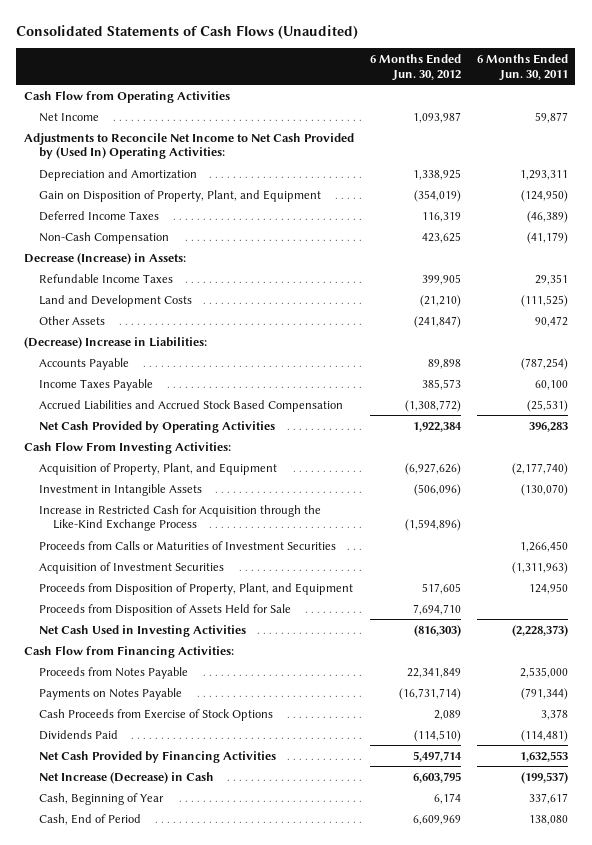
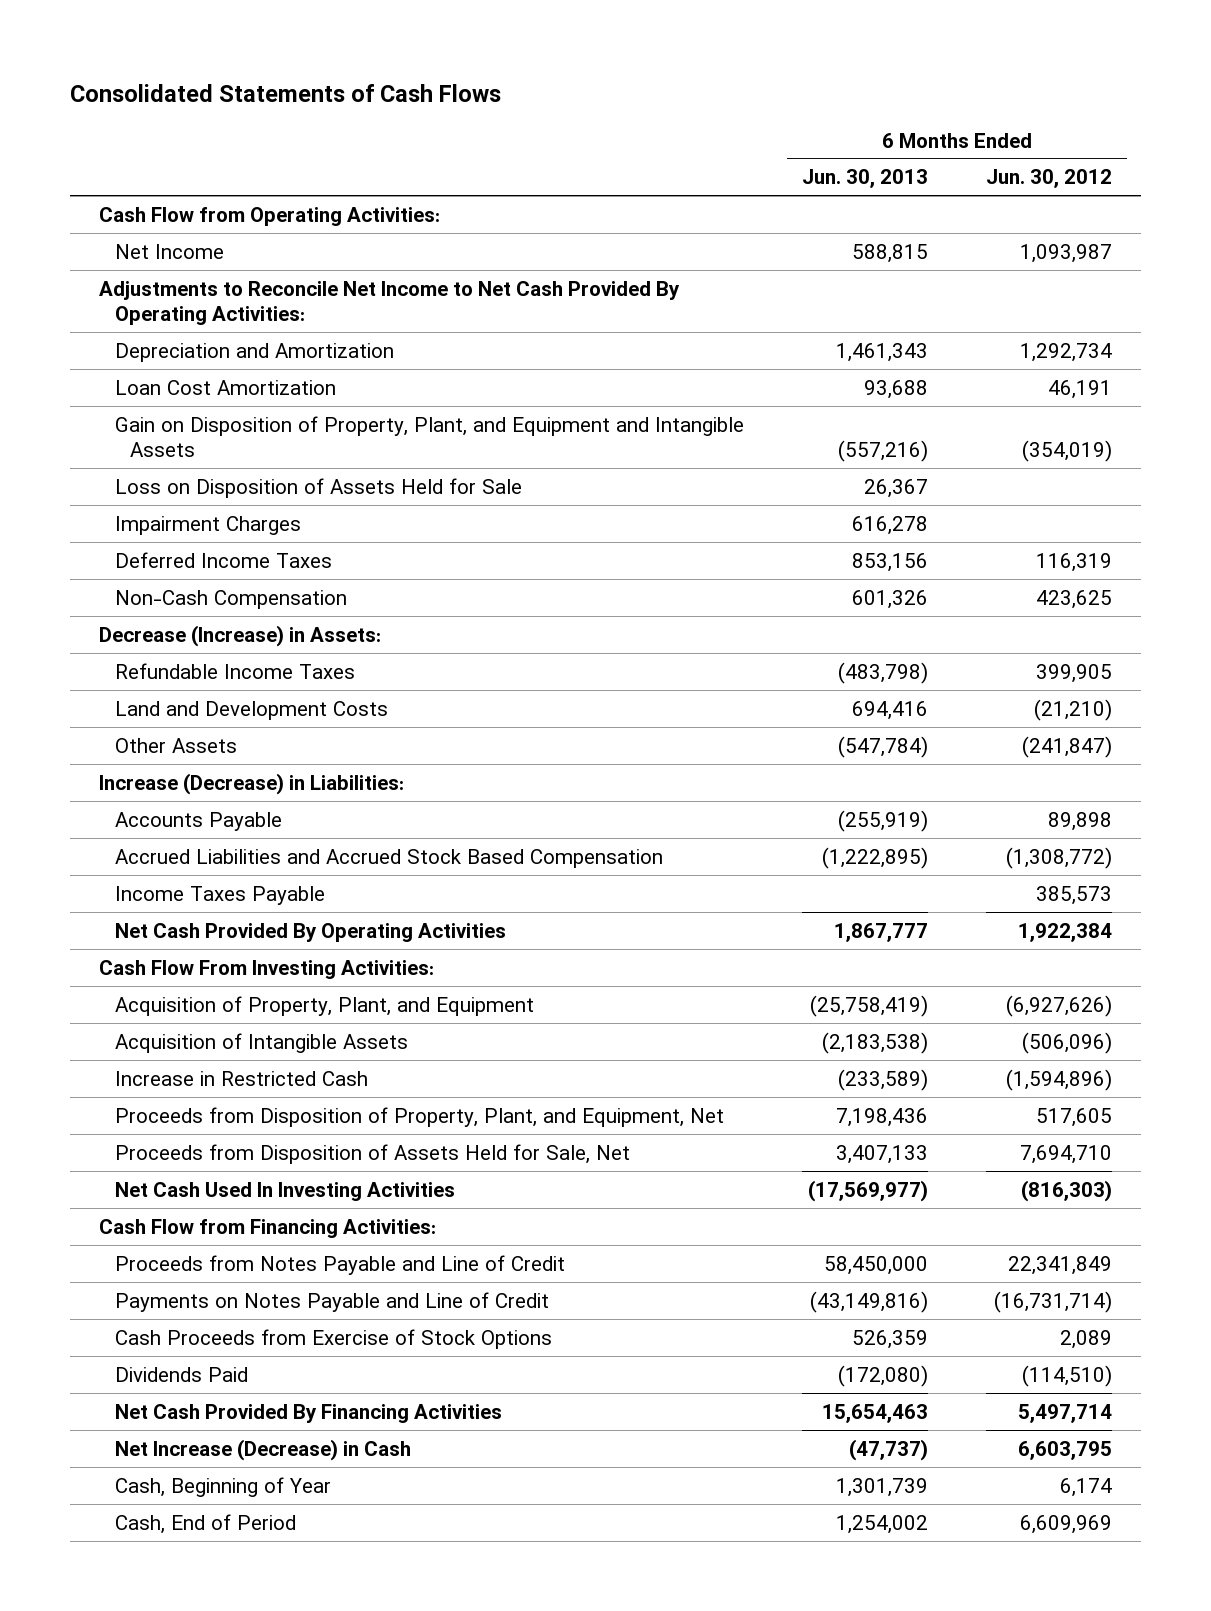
[16,24,359,39] Consolidated Statements of Cash Flows (Unaudited) -> [69,83,501,102] Consolidated Statements of Cash Flows
[476,53,568,81] 6 Months Ended Jun. 30, 2011 -> none
none -> [801,169,928,189] Jun. 30, 2013
[24,90,231,103] Cash Flow from Operating Activities -> [99,206,441,226] Cash Flow from Operating Activities:
[24,132,355,160] Adjustments to Reconcile Net Income to Net Cash Provided by (Used In) Operating Activities: -> [99,280,681,326] Adjustments to Reconcile Net Income to Net Cash Provided By Operating Activities:
[412,168,461,180] 1,338,925 -> [1020,342,1113,362] 1,292,734
none -> [114,379,336,395] Loan Cost Amortization
[38,189,321,202] Gain on Disposition of Property, Plant, and Equipment -> [114,415,744,458] Gain on Disposition of Property, Plant, and Equipment and Intangible Assets
none -> [114,477,522,498] Loss on Disposition of Assets Held for Sale
none -> [114,515,301,535] Impairment Charges
[24,336,208,349] (Decrease) Increase in Liabilities: -> [99,772,405,795] Increase (Decrease) in Liabilities:
[38,378,153,391] Income Taxes Payable -> [114,885,325,905] Income Taxes Payable
[38,420,275,433] Net Cash Provided by Operating Activities -> [114,922,506,942] Net Cash Provided By Operating Activities
[38,540,336,550] Proceeds from Calls or Maturities of Investment Securities -> none
[38,561,224,574] Acquisition of Investment Securities -> none
[38,483,202,496] Investment in Intangible Assets -> [114,1032,408,1053] Acquisition of Intangible Assets
[38,504,321,532] Increase in Restricted Cash for Acquisition through the Like-Kind Exchange Process -> [114,1070,368,1086] Increase in Restricted Cash
[38,582,353,595] Proceeds from Disposition of Property, Plant, and Equipment -> [114,1106,724,1127] Proceeds from Disposition of Property, Plant, and Equipment, Net
[38,603,291,616] Proceeds from Disposition of Assets Held for Sale -> [114,1143,630,1164] Proceeds from Disposition of Assets Held for Sale, Net
[38,624,246,637] Net Cash Used in Investing Activities -> [114,1181,455,1201] Net Cash Used In Investing Activities
[38,666,188,679] Proceeds from Notes Payable -> [114,1254,565,1275] Proceeds from Notes Payable and Line of Credit
[38,687,182,700] Payments on Notes Payable -> [114,1291,549,1312] Payments on Notes Payable and Line of Credit
[38,750,276,763] Net Cash Provided by Financing Activities -> [114,1403,502,1423] Net Cash Provided By Financing Activities

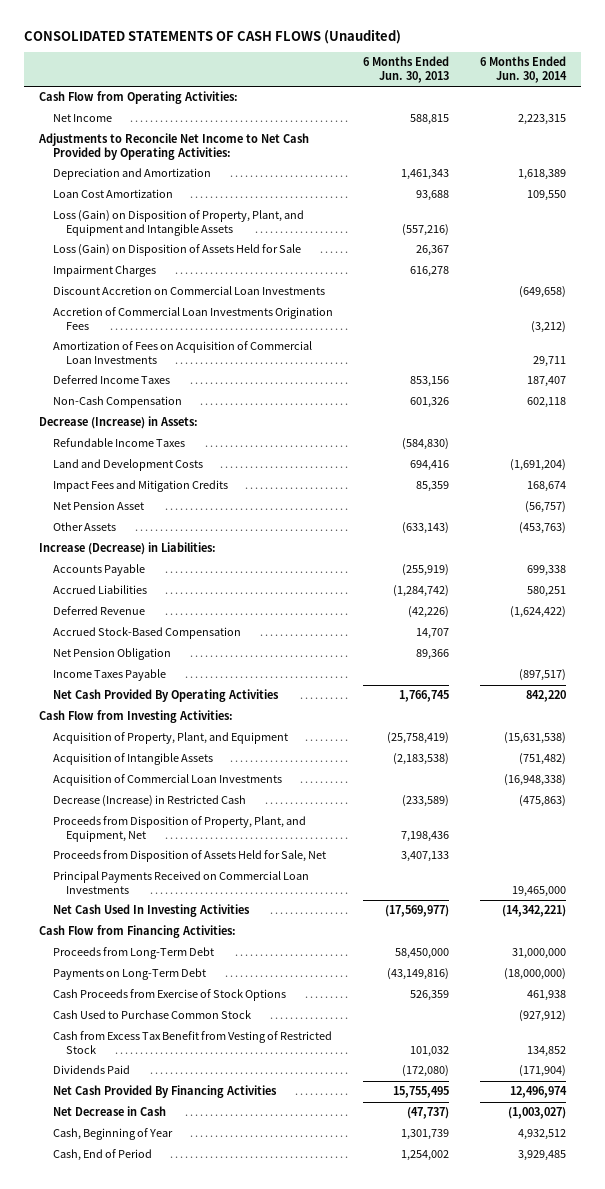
[69,83,501,102] Consolidated Statements of Cash Flows -> [23,29,401,45] CONSOLIDATED STATEMENTS OF CASH FLOWS (Unaudited)
[986,169,1113,189] Jun. 30, 2012 -> none
none -> [479,56,567,84] 6 Months Ended Jun. 30, 2014
[99,280,681,326] Adjustments to Reconcile Net Income to Net Cash Provided By Operating Activities: -> [38,133,310,161] Adjustments to Reconcile Net Income to Net Cash Provided by Operating Activities:
[114,415,744,458] Gain on Disposition of Property, Plant, and Equipment and Intangible Assets -> [52,210,304,237] Loss (Gain) on Disposition of Property, Plant, and Equipment and Intangible Assets
[114,477,522,498] Loss on Disposition of Assets Held for Sale -> [52,244,301,257] Loss (Gain) on Disposition of Assets Held for Sale
none -> [52,286,325,296] Discount Accretion on Commercial Loan Investments
none -> [52,307,333,331] Accretion of Commercial Loan Investments Origination Fees
none -> [52,341,312,365] Amortization of Fees on Acquisition of Commercial Loan Investments
[837,661,928,684] (483,798) -> [402,438,450,451] (584,830)
none -> [52,480,228,493] Impact Fees and Mitigation Credits
none -> [52,501,144,511] Net Pension Asset
[837,735,928,758] (547,784) -> [402,522,450,535] (633,143)
[114,848,663,868] Accrued Liabilities and Accrued Stock Based Compensation -> [52,585,147,595] Accrued Liabilities
[821,846,928,869] (1,222,895) -> [393,585,450,598] (1,284,742)
none -> [52,606,145,616] Deferred Revenue
none -> [52,627,241,640] Accrued Stock-Based Compensation
none -> [52,648,171,661] Net Pension Obligation
[833,922,928,942] 1,867,777 -> [399,690,450,703] 1,766,745
[99,959,435,979] Cash Flow From Investing Activities: -> [39,710,234,724] Cash Flow from Investing Activities:
none -> [52,774,282,787] Acquisition of Commercial Loan Investments
[114,1070,368,1086] Increase in Restricted Cash -> [52,795,246,808] Decrease (Increase) in Restricted Cash
none -> [52,871,309,895] Principal Payments Received on Commercial Loan Investments
[114,1254,565,1275] Proceeds from Notes Payable and Line of Credit -> [52,947,214,960] Proceeds from Long-Term Debt
[114,1291,549,1312] Payments on Notes Payable and Line of Credit -> [52,968,206,981] Payments on Long-Term Debt
none -> [52,1010,251,1020] Cash Used to Purchase Common Stock
none -> [52,1031,332,1055] Cash from Excess Tax Benefit from Vesting of Restricted Stock
[821,1403,928,1423] 15,654,463 -> [393,1086,450,1099] 15,755,495
[114,1438,411,1461] Net Increase (Decrease) in Cash -> [52,1106,166,1117] Net Decrease in Cash

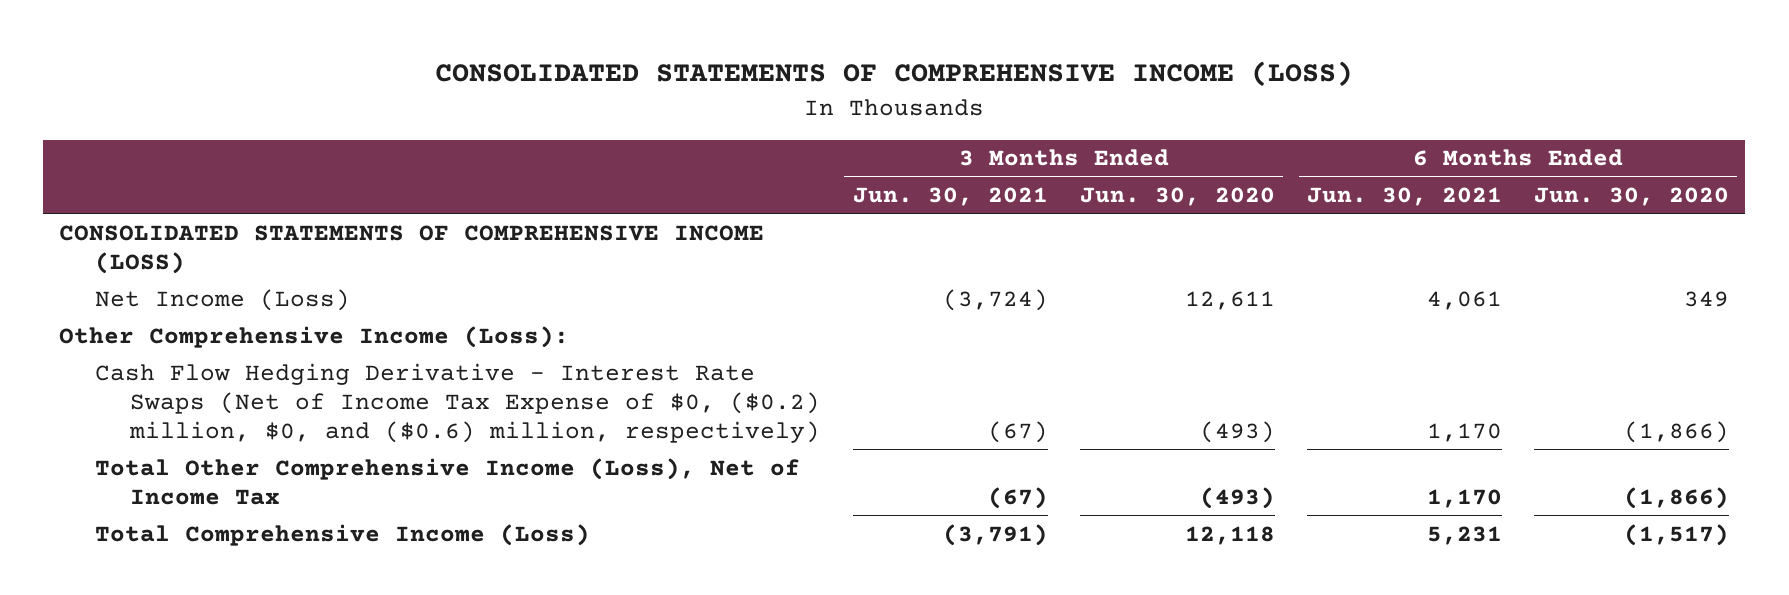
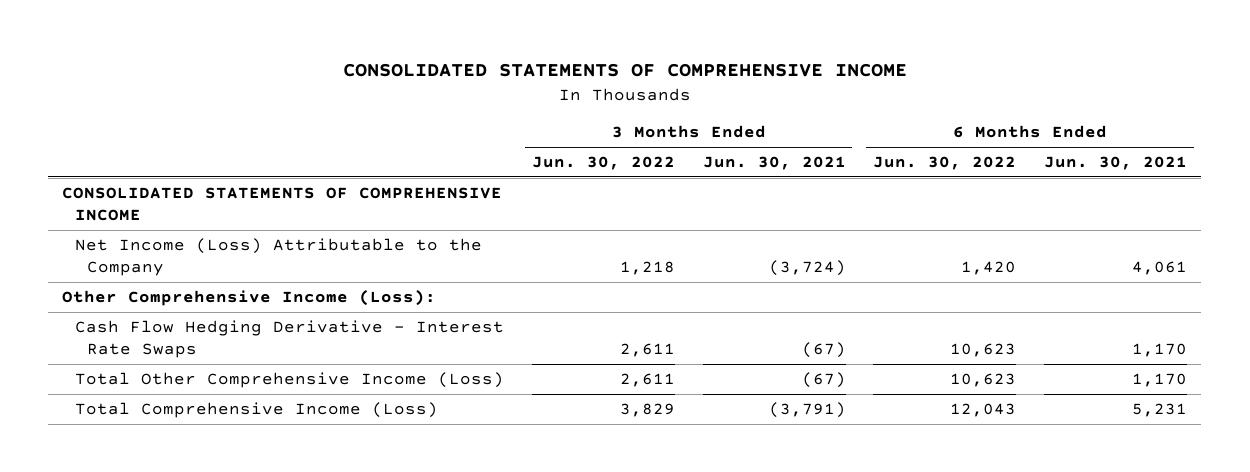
[435,61,1354,88] CONSOLIDATED STATEMENTS OF COMPREHENSIVE INCOME (LOSS) -> [342,62,907,77] CONSOLIDATED STATEMENTS OF COMPREHENSIVE INCOME
[1079,186,1275,206] Jun. 30, 2020 -> none
[1534,186,1730,206] Jun. 30, 2020 -> none
none -> [531,156,675,171] Jun. 30, 2022
none -> [873,156,1017,171] Jun. 30, 2022
[59,224,765,274] CONSOLIDATED STATEMENTS OF COMPREHENSIVE INCOME (LOSS) -> [62,187,503,222] CONSOLIDATED STATEMENTS OF COMPREHENSIVE INCOME
[94,288,350,311] Net Income (Loss) -> [74,238,482,277] Net Income (Loss) Attributable to the Company
[94,362,821,443] Cash Flow Hedging Derivative - Interest Rate Swaps (Net of Income Tax Expense of $0, ($0.2) million, $0, and ($0.6) million, respectively) -> [74,320,504,359] Cash Flow Hedging Derivative - Interest Rate Swaps
[94,457,800,505] Total Other Comprehensive Income (Loss), Net of Income Tax -> [74,372,504,389] Total Other Comprehensive Income (Loss)

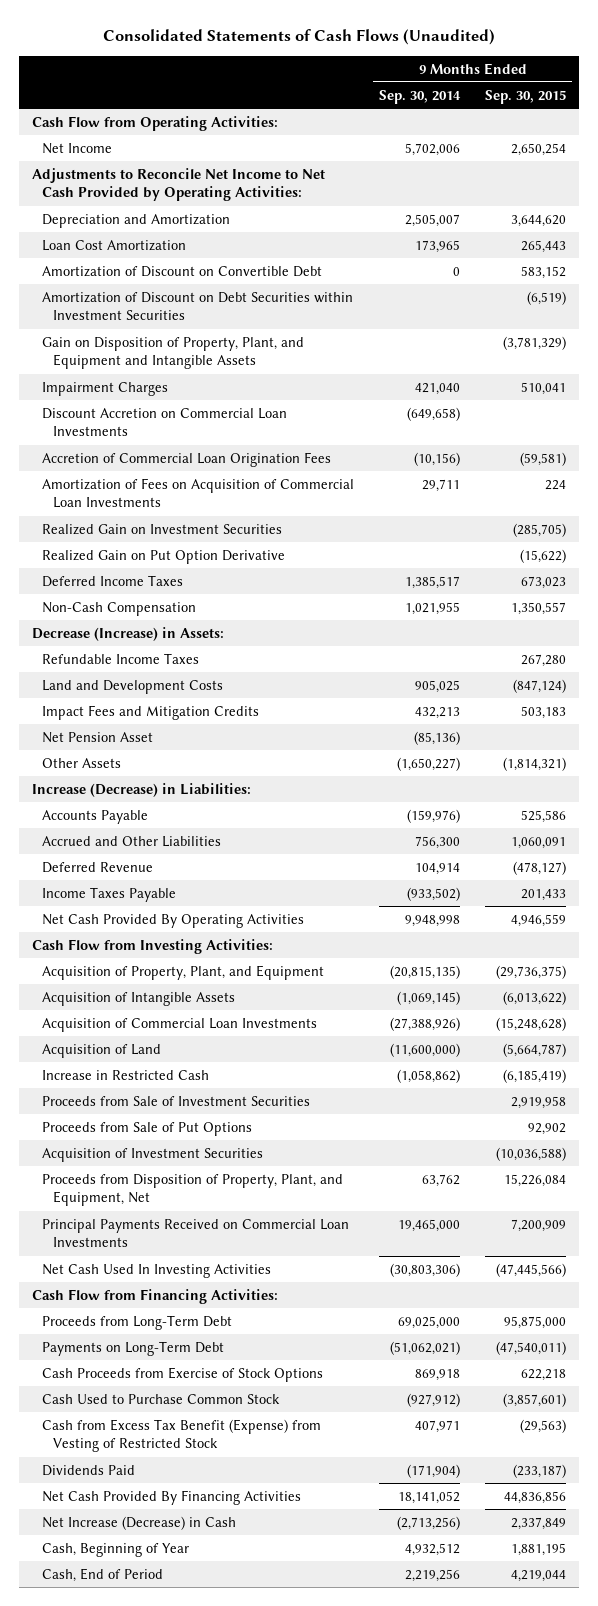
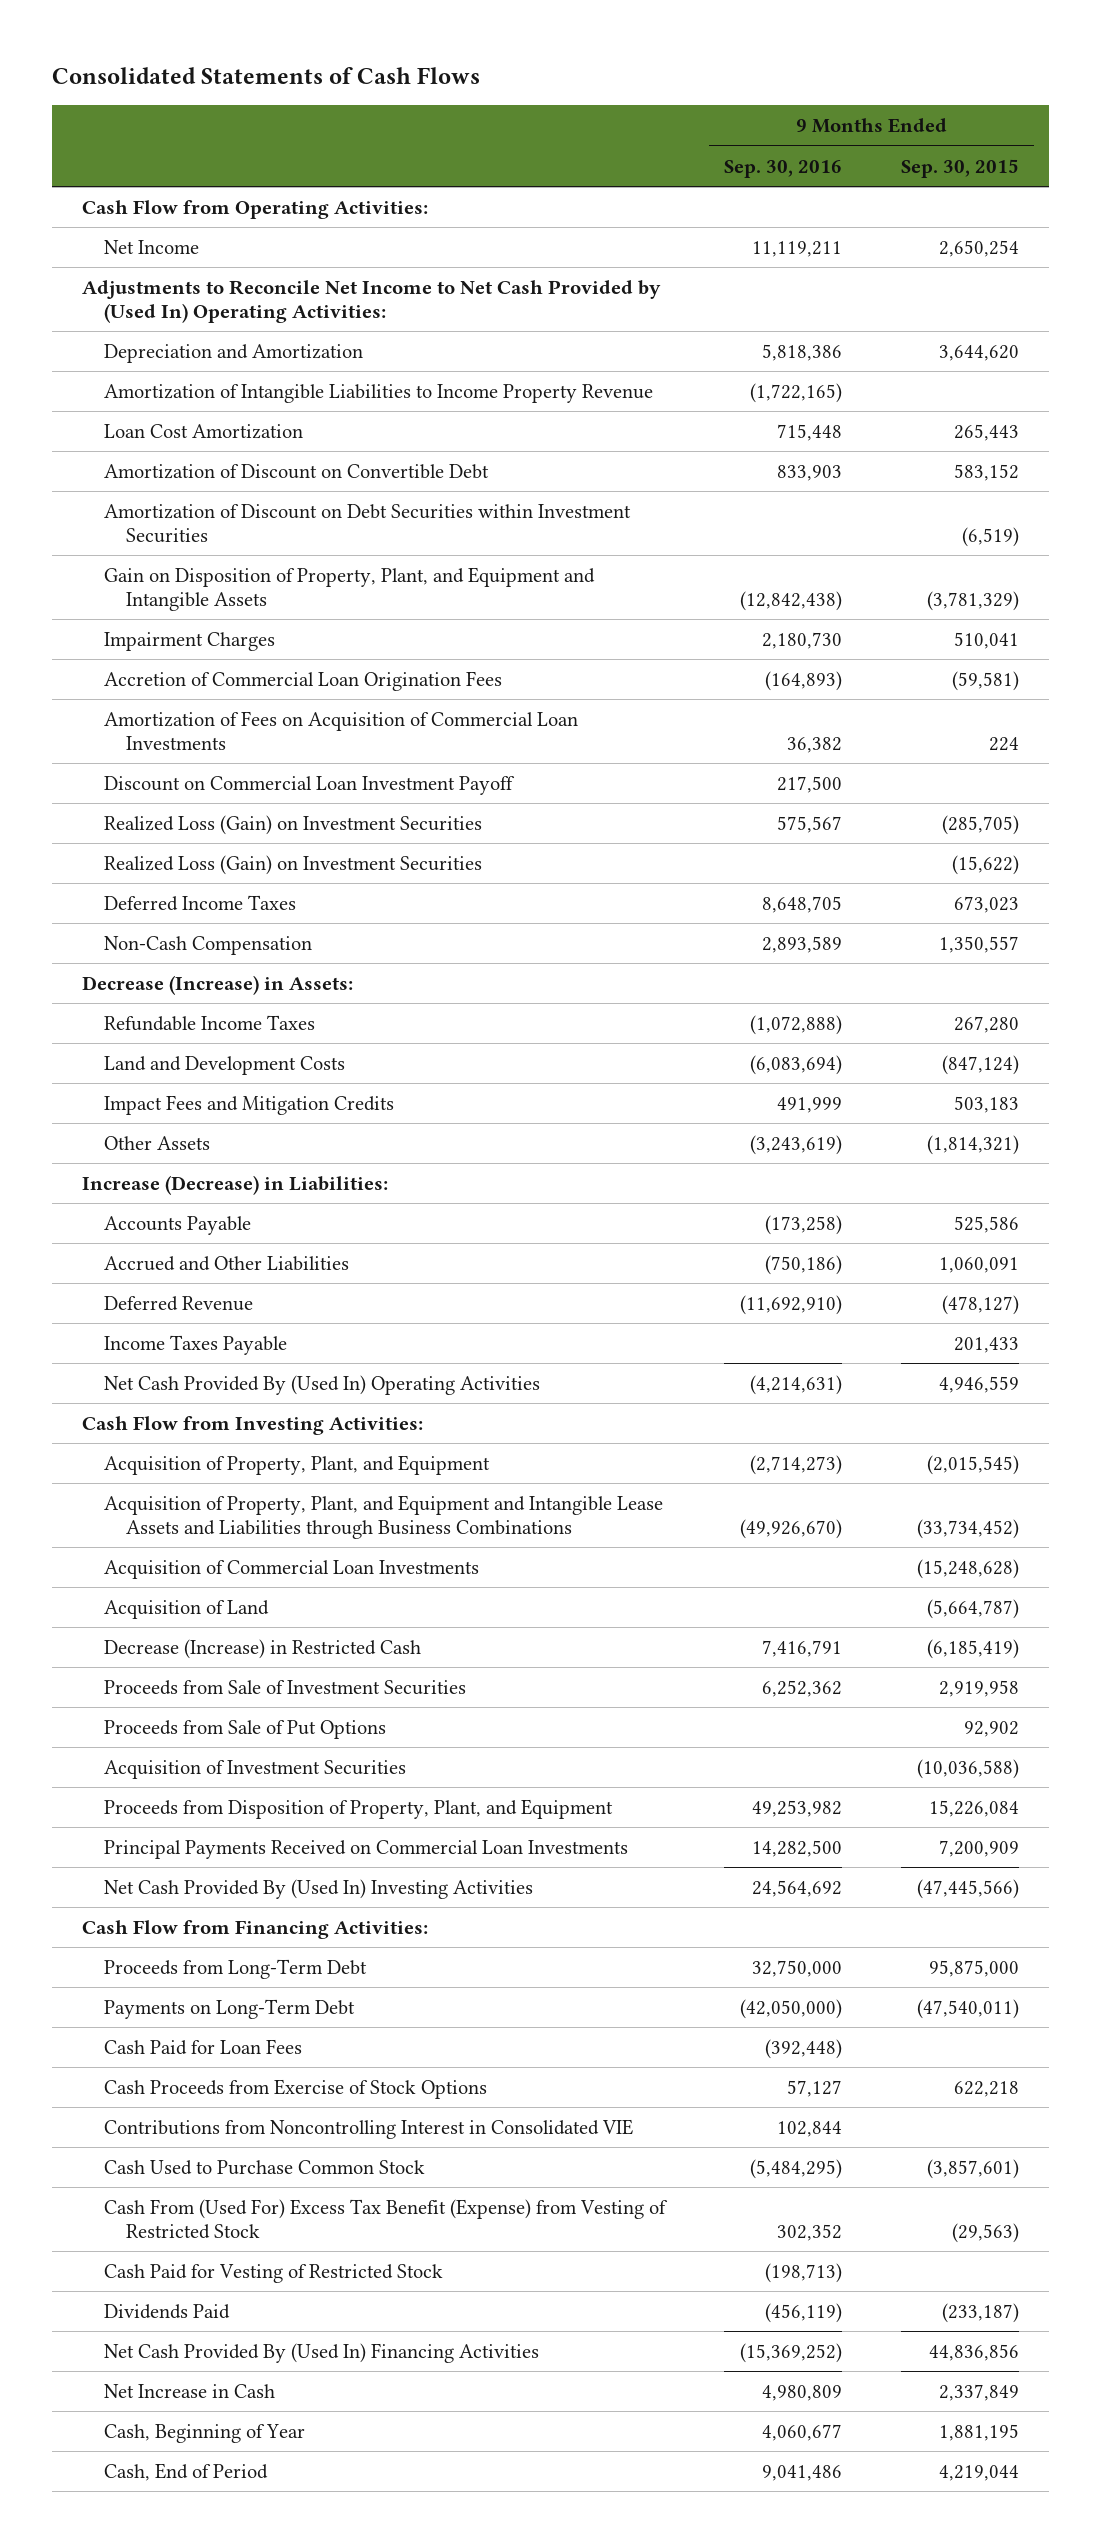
[102,29,495,46] Consolidated Statements of Cash Flows (Unaudited) -> [52,67,481,85] Consolidated Statements of Cash Flows
[379,89,462,104] Sep. 30, 2014 -> none
none -> [724,159,843,178] Sep. 30, 2016
[31,167,325,202] Adjustments to Reconcile Net Income to Net Cash Provided by Operating Activities: -> [81,279,661,323] Adjustments to Reconcile Net Income to Net Cash Provided by (Used In) Operating Activities:
none -> [103,383,653,403] Amortization of Intangible Liabilities to Income Property Revenue
[42,407,288,437] Discount Accretion on Commercial Loan Investments -> none
none -> [103,775,515,795] Discount on Commercial Loan Investment Payoff
[42,523,283,535] Realized Gain on Investment Securities -> [103,814,482,835] Realized Loss (Gain) on Investment Securities
[42,549,286,564] Realized Gain on Put Option Derivative -> [103,854,482,875] Realized Loss (Gain) on Investment Securities
[42,731,154,743] Net Pension Asset -> none
[42,913,305,928] Net Cash Provided By Operating Activities -> [103,1374,540,1395] Net Cash Provided By (Used In) Operating Activities
[42,991,236,1006] Acquisition of Intangible Assets -> none
[496,964,567,979] (29,736,375) -> [927,1454,1020,1475] (2,015,545)
none -> [103,1494,663,1539] Acquisition of Property, Plant, and Equipment and Intangible Lease Assets and Liabilities through Business Combinations
[42,1069,210,1080] Increase in Restricted Cash -> [103,1638,421,1659] Decrease (Increase) in Restricted Cash
[42,1173,344,1207] Proceeds from Disposition of Property, Plant, and Equipment, Net -> [103,1798,613,1819] Proceeds from Disposition of Property, Plant, and Equipment
[42,1263,272,1278] Net Cash Used In Investing Activities -> [103,1878,533,1899] Net Cash Provided By (Used In) Investing Activities
none -> [103,2038,302,2055] Cash Paid for Loan Fees
none -> [103,2118,633,2139] Contributions from Noncontrolling Interest in Consolidated VIE
[42,1418,322,1453] Cash from Excess Tax Benefit (Expense) from Vesting of Restricted Stock -> [103,2198,668,2239] Cash From (Used For) Excess Tax Benefit (Expense) from Vesting of Restricted Stock
none -> [103,2263,443,2283] Cash Paid for Vesting of Restricted Stock
[42,1489,302,1505] Net Cash Provided By Financing Activities -> [103,2342,539,2363] Net Cash Provided By (Used In) Financing Activities
[42,1515,237,1530] Net Increase (Decrease) in Cash -> [103,2383,275,2398] Net Increase in Cash

